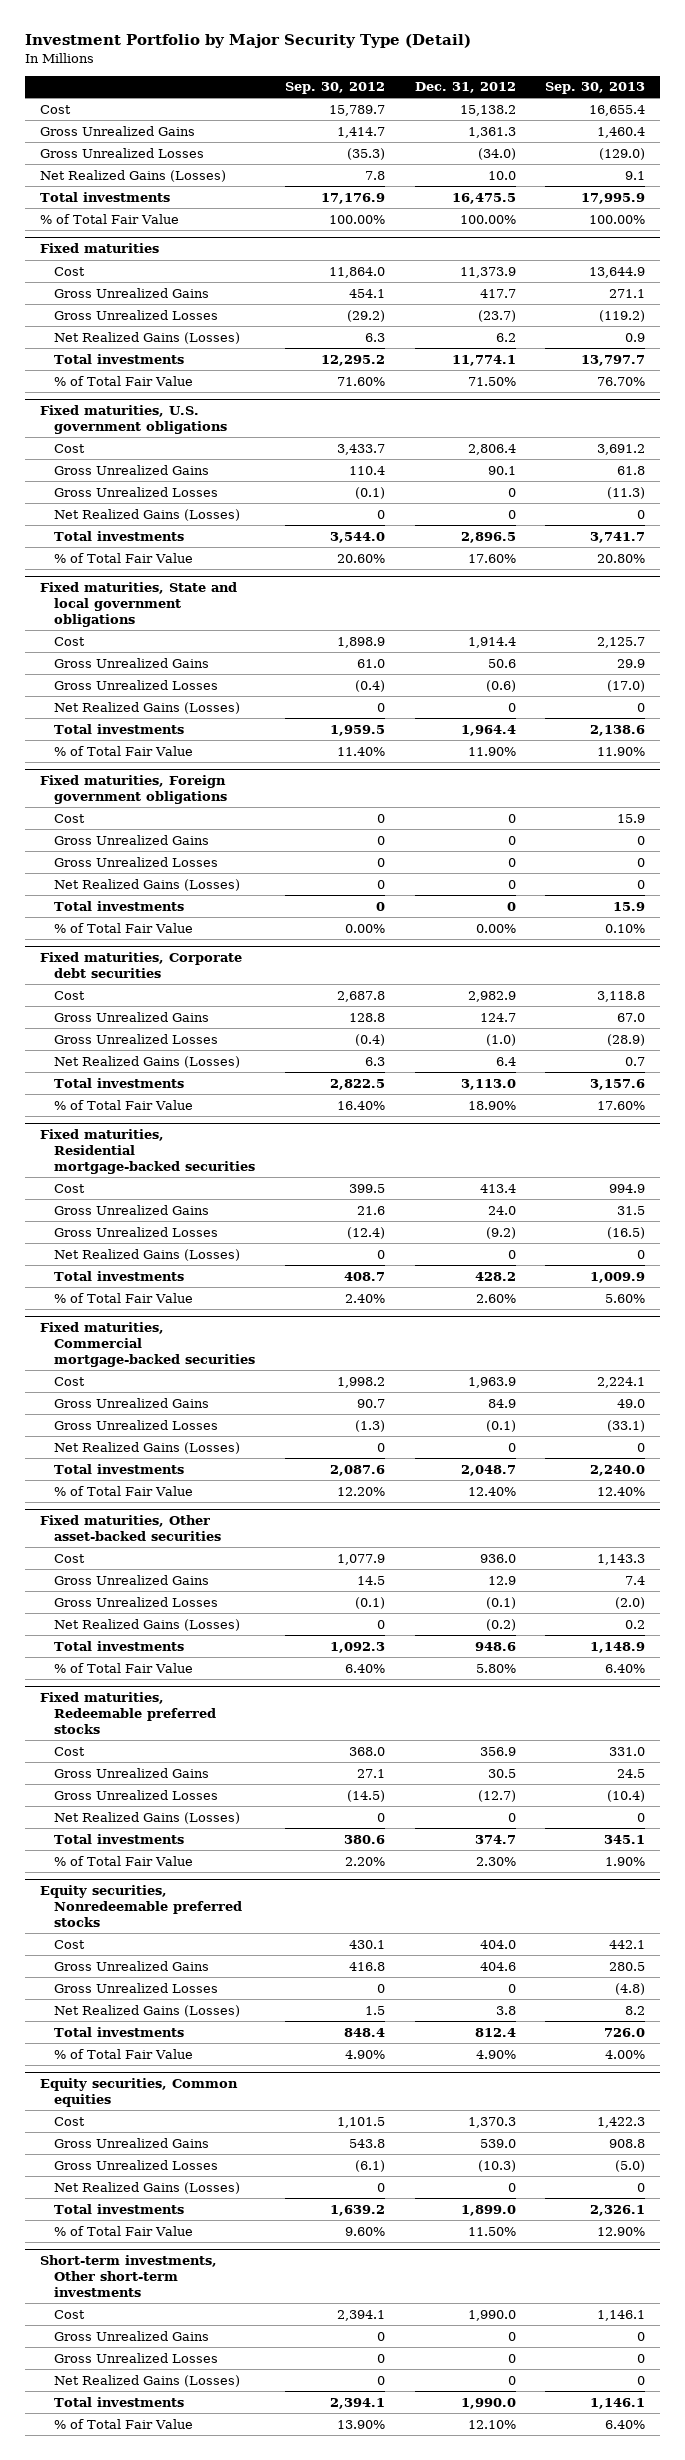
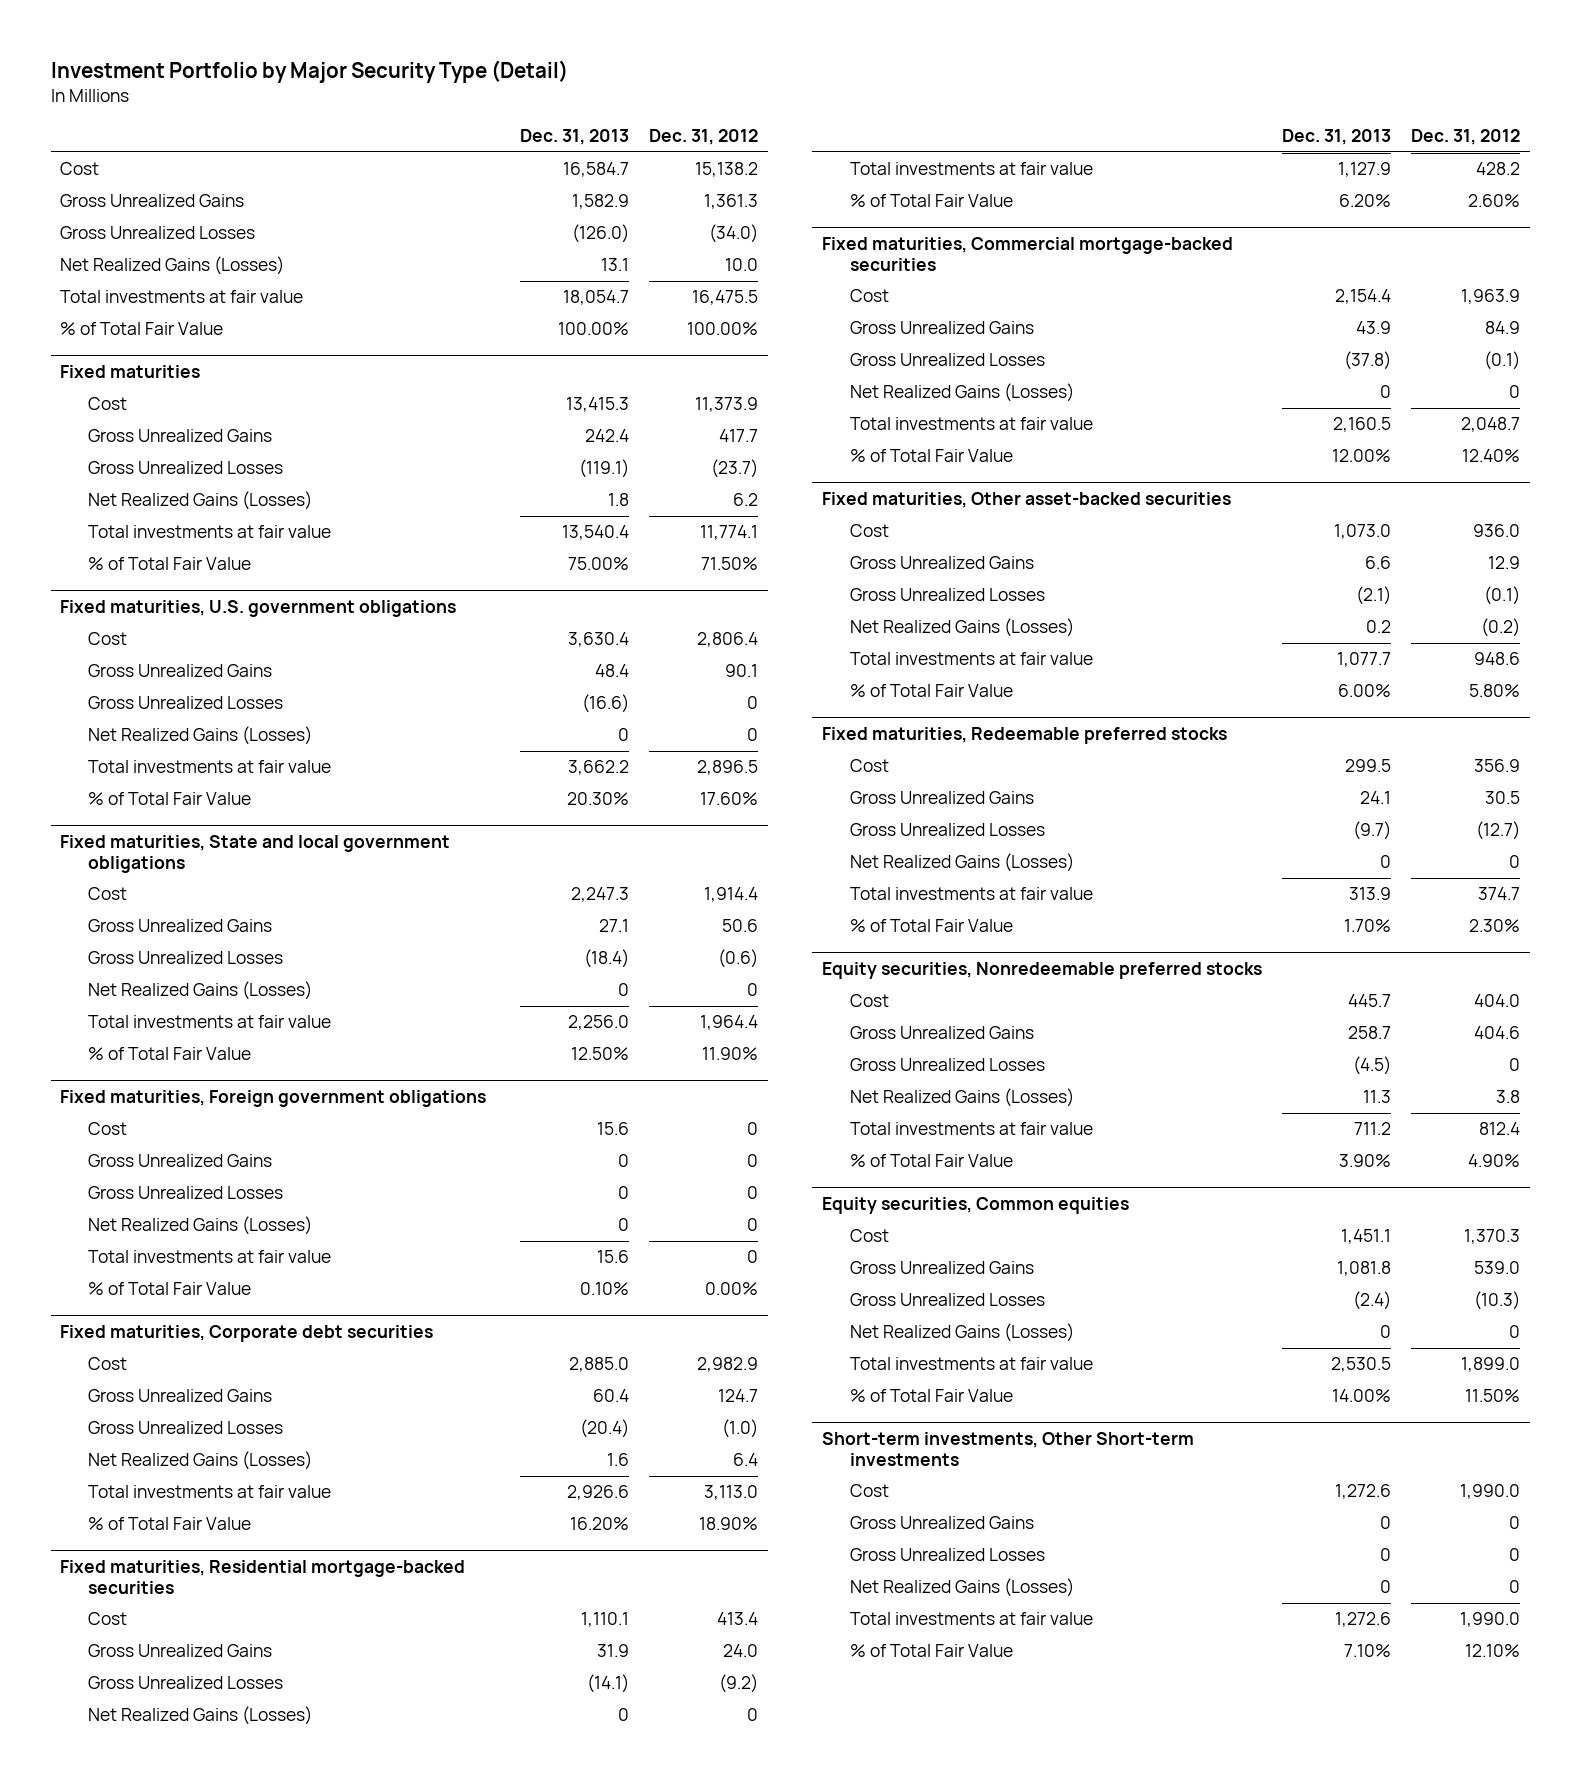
[284,82,385,95] Sep. 30, 2012 -> none
[545,82,646,95] Sep. 30, 2013 -> none
none -> [520,129,630,146] Dec. 31, 2013
[39,191,170,202] Total investments -> [60,290,304,304] Total investments at fair value
[53,353,184,364] Total investments -> [87,525,331,539] Total investments at fair value
[53,530,184,541] Total investments -> [87,760,331,774] Total investments at fair value
[53,723,184,734] Total investments -> [87,1015,331,1029] Total investments at fair value
[53,900,184,911] Total investments -> [87,1250,331,1264] Total investments at fair value
[53,1077,184,1088] Total investments -> [87,1485,331,1499] Total investments at fair value
[53,1270,184,1281] Total investments -> [849,162,1093,176] Total investments at fair value
[53,1463,184,1474] Total investments -> [849,417,1093,431] Total investments at fair value
[53,1640,184,1651] Total investments -> [849,652,1093,666] Total investments at fair value
[53,1833,184,1844] Total investments -> [849,887,1093,901] Total investments at fair value
[53,2026,184,2037] Total investments -> [849,1122,1093,1136] Total investments at fair value
[53,2203,184,2214] Total investments -> [849,1357,1093,1371] Total investments at fair value
[39,2255,217,2297] Short-term investments, Other short-term investments -> [822,1431,1195,1466] Short-term investments, Other Short-term investments
[53,2396,184,2407] Total investments -> [849,1612,1093,1626] Total investments at fair value

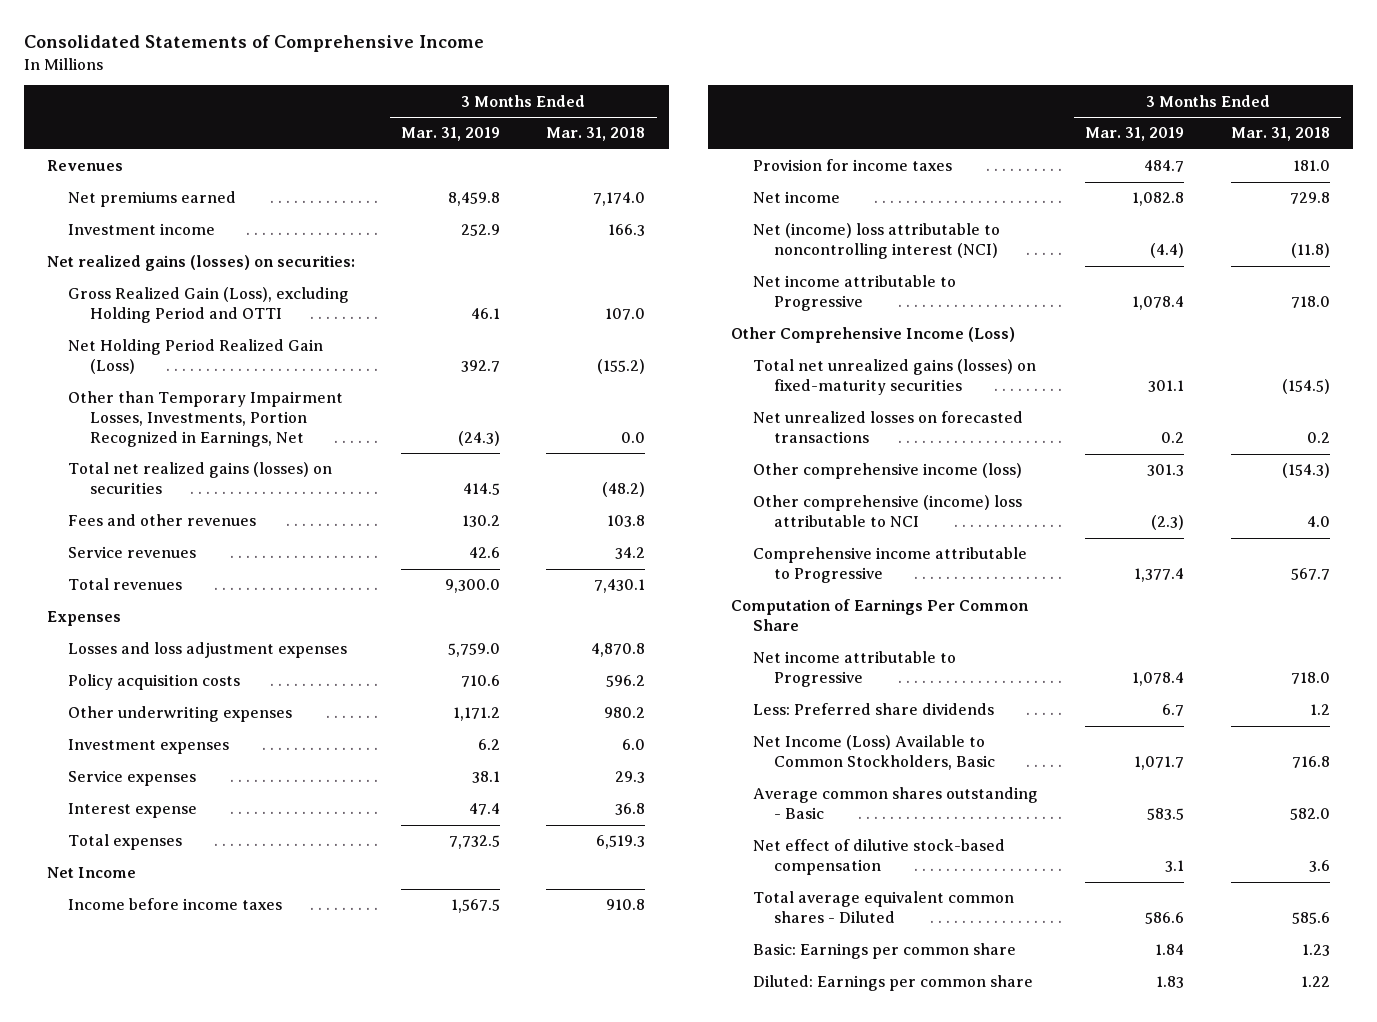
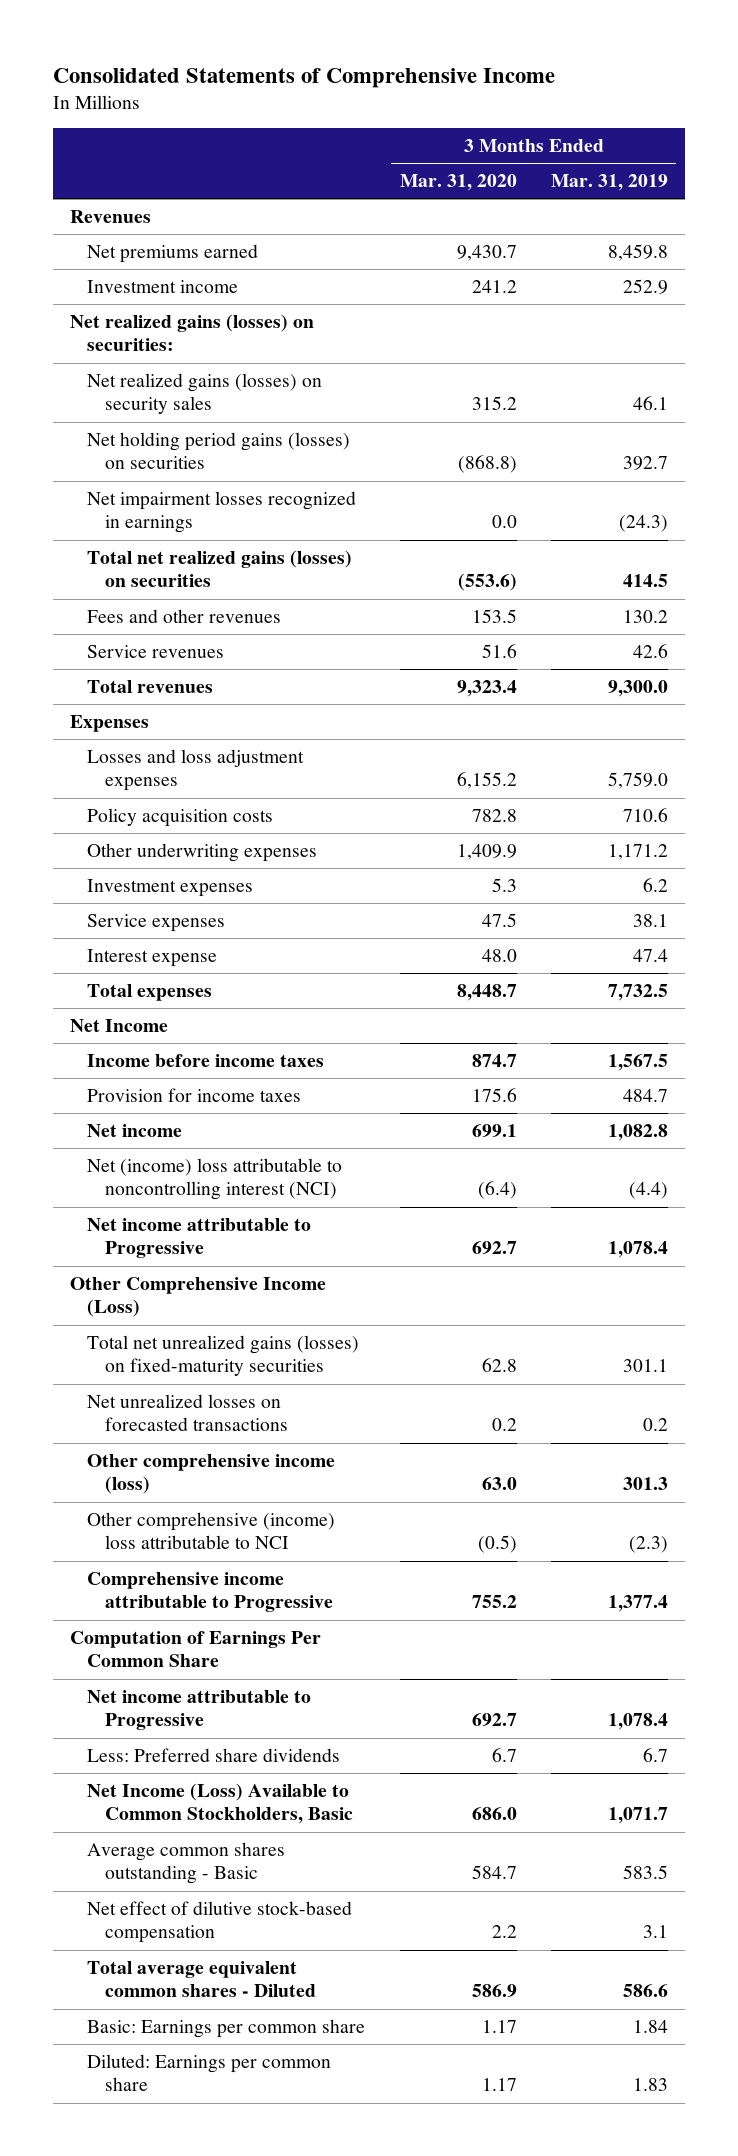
[546,127,646,142] Mar. 31, 2018 -> none
none -> [399,174,517,192] Mar. 31, 2020
[68,287,350,324] Gross Realized Gain (Loss), excluding Holding Period and OTTI -> [87,372,323,415] Net realized gains (losses) on security sales
[68,339,324,375] Net Holding Period Realized Gain (Loss) -> [87,431,351,470] Net holding period gains (losses) on securities
[68,391,344,447] Other than Temporary Impairment Losses, Investments, Portion Recognized in Earnings, Net -> [87,490,357,534] Net impairment losses recognized in earnings

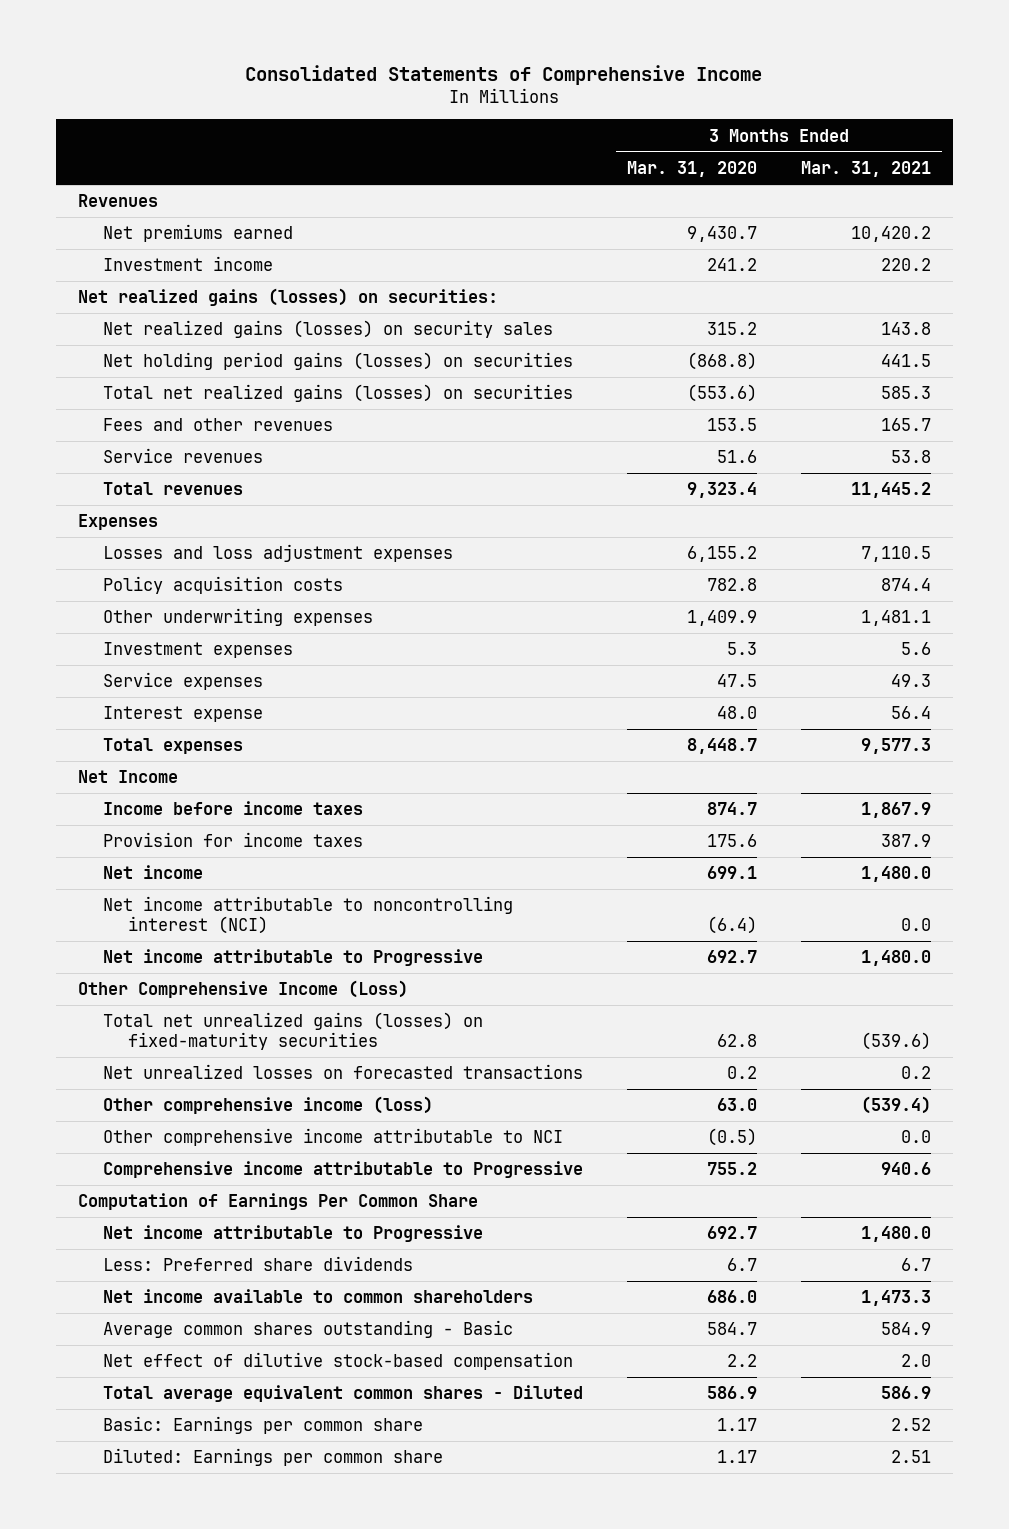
[550,174,668,192] Mar. 31, 2019 -> none
none -> [800,160,931,177] Mar. 31, 2021
[87,490,357,534] Net impairment losses recognized in earnings -> none
[87,1157,343,1201] Net (income) loss attributable to noncontrolling interest (NCI) -> [102,896,513,935] Net income attributable to noncontrolling interest (NCI)
[87,1511,336,1550] Other comprehensive (income) loss attributable to NCI -> [102,1128,563,1147] Other comprehensive income attributable to NCI
[87,1782,353,1825] Net Income (Loss) Available to Common Stockholders, Basic -> [102,1289,533,1304] Net income available to common shareholders

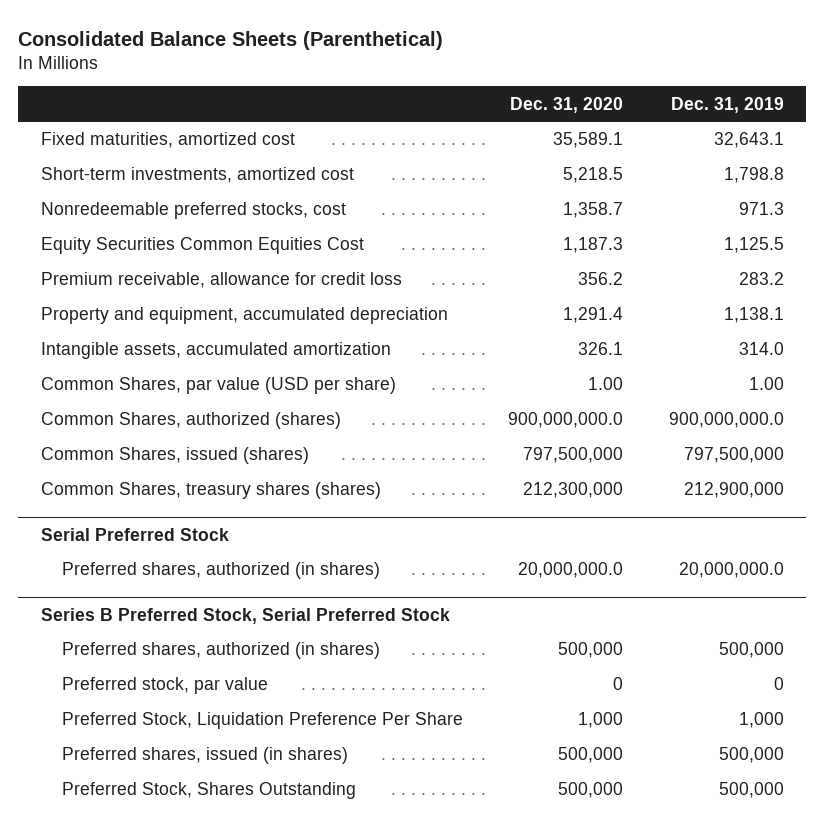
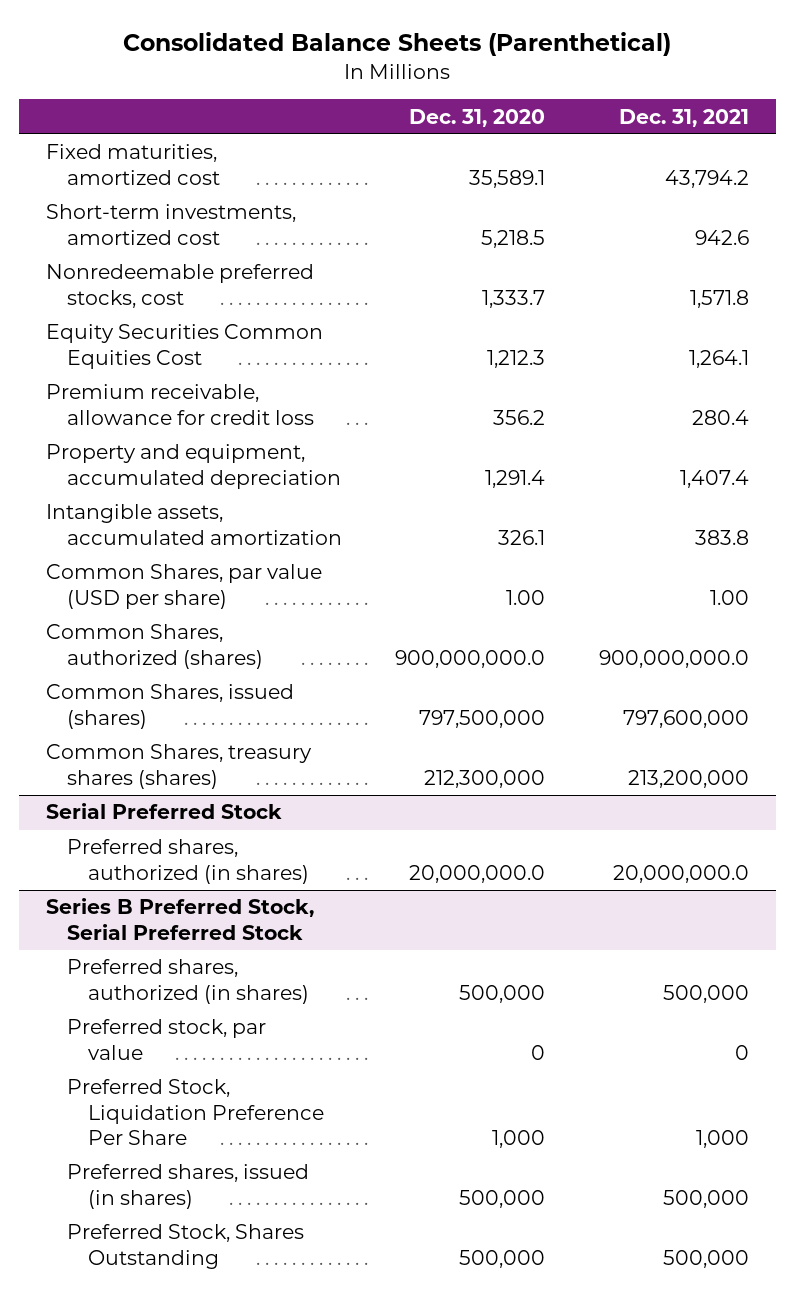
[670,96,784,113] Dec. 31, 2019 -> none
none -> [618,108,749,127] Dec. 31, 2021
[563,202,624,219] 1,358.7 -> [482,289,546,308] 1,333.7
[563,237,624,254] 1,187.3 -> [487,349,546,368] 1,212.3

